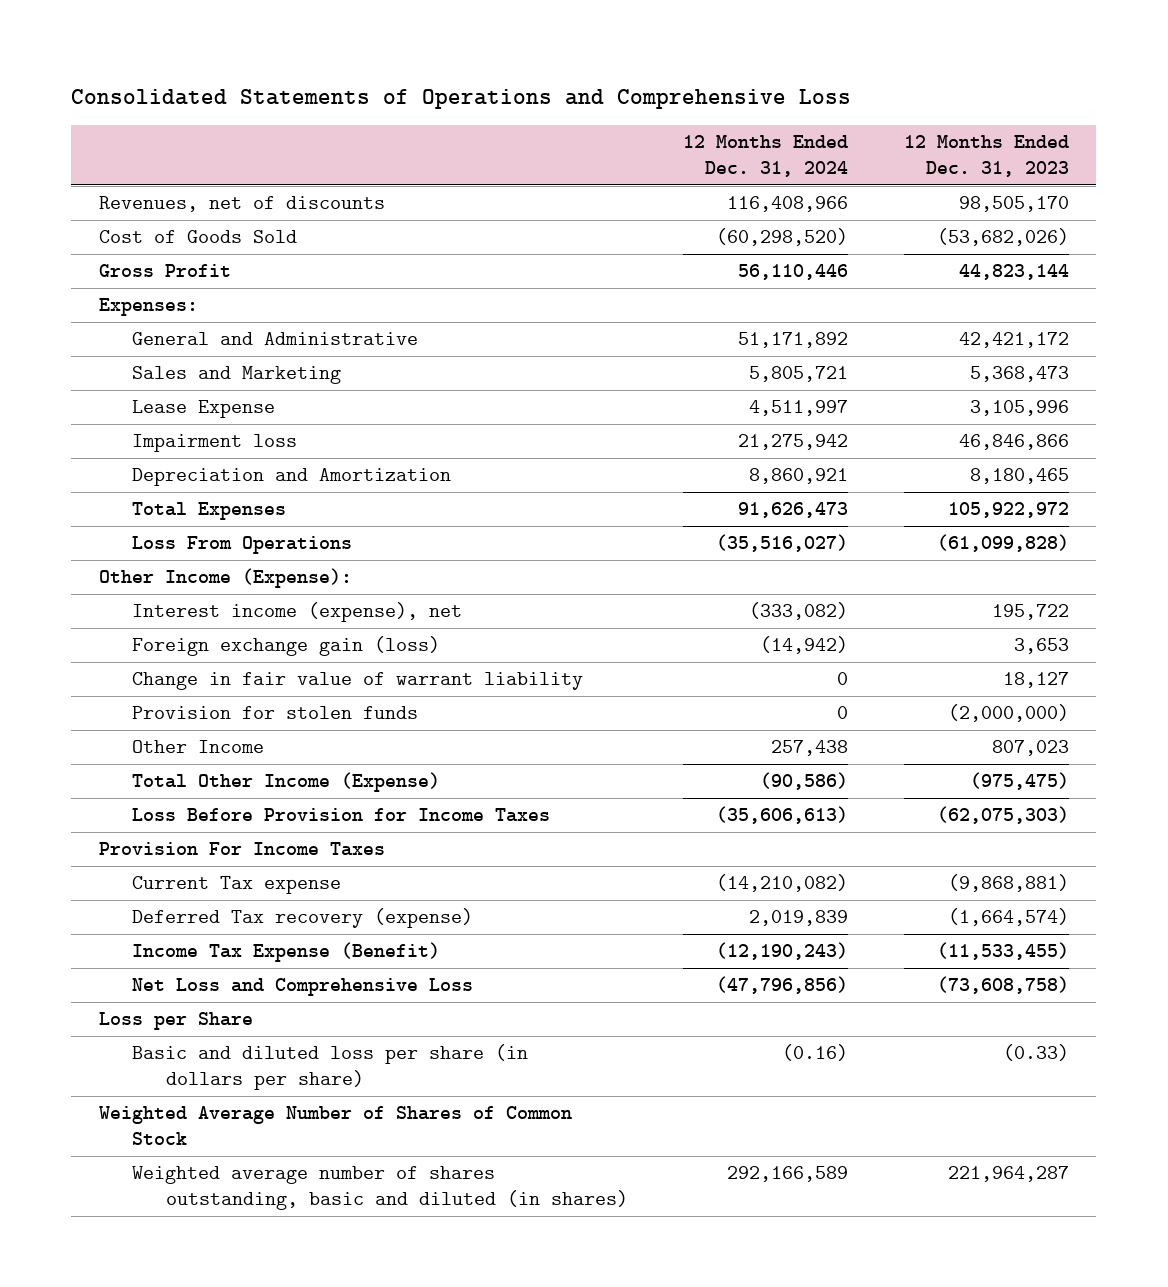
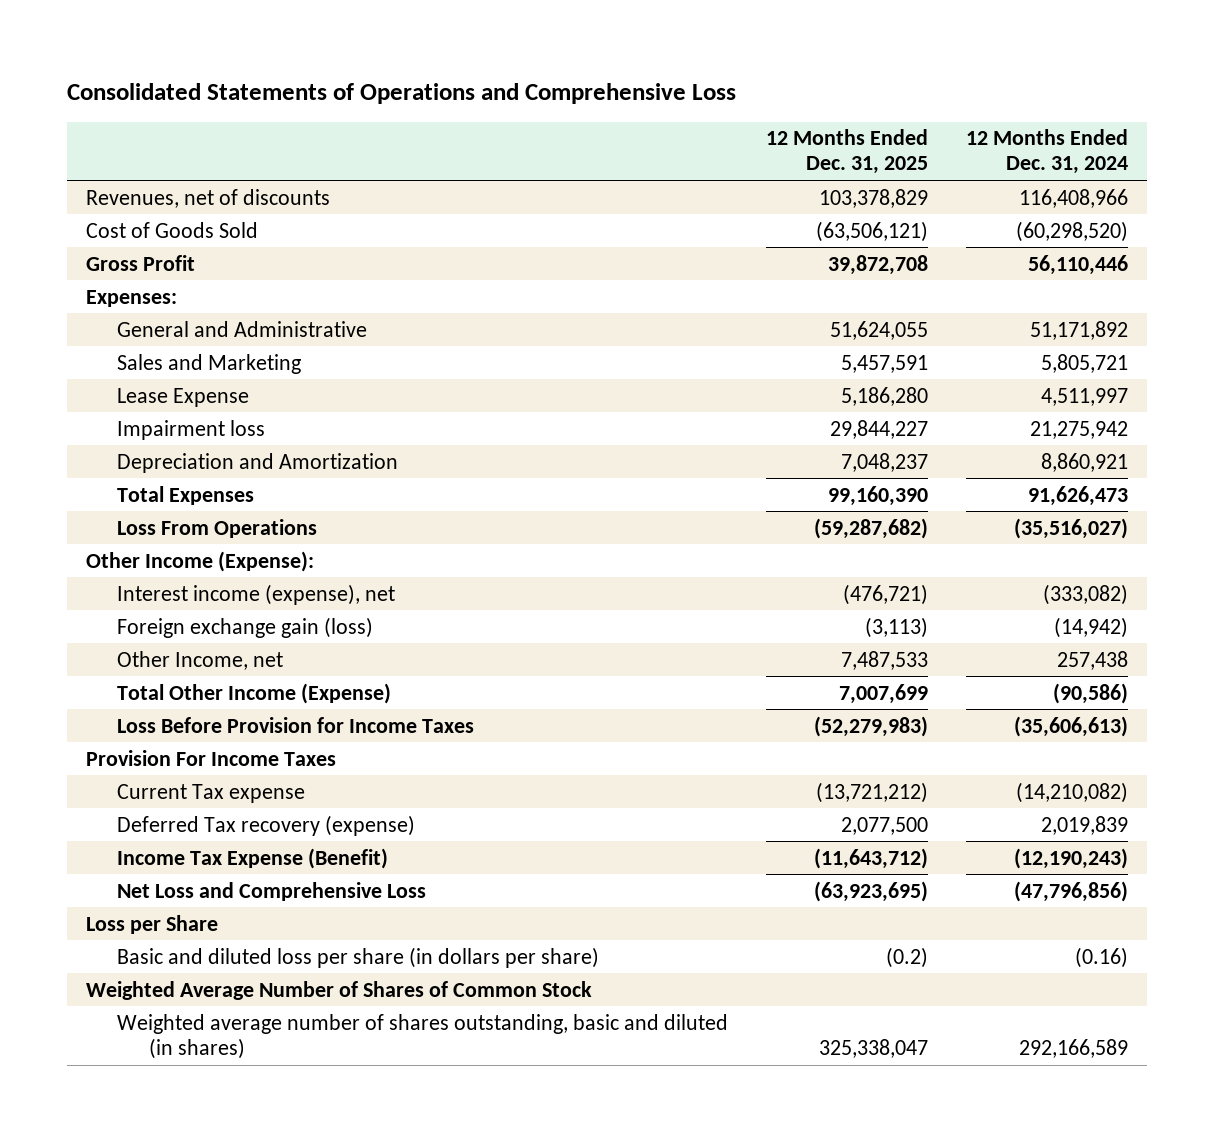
[903,135,1069,178] 12 Months Ended Dec. 31, 2023 -> none
none -> [766,129,929,175] 12 Months Ended Dec. 31, 2025
[132,672,584,691] Change in fair value of warrant liability -> none
[132,706,419,720] Provision for stolen funds -> none
[132,740,265,754] Other Income -> [117,650,284,670] Other Income, net

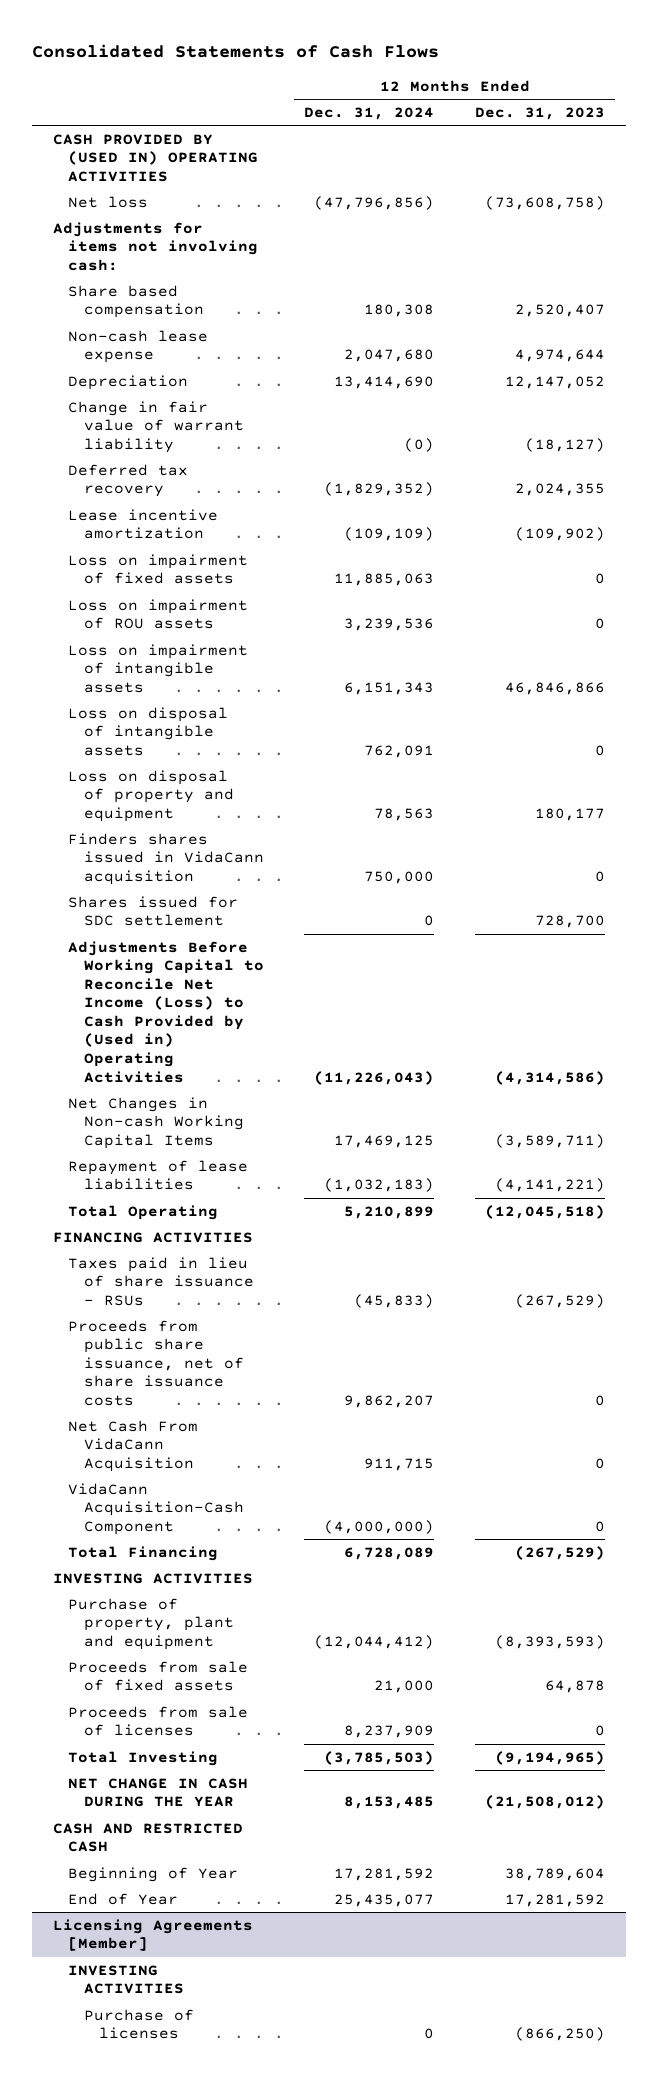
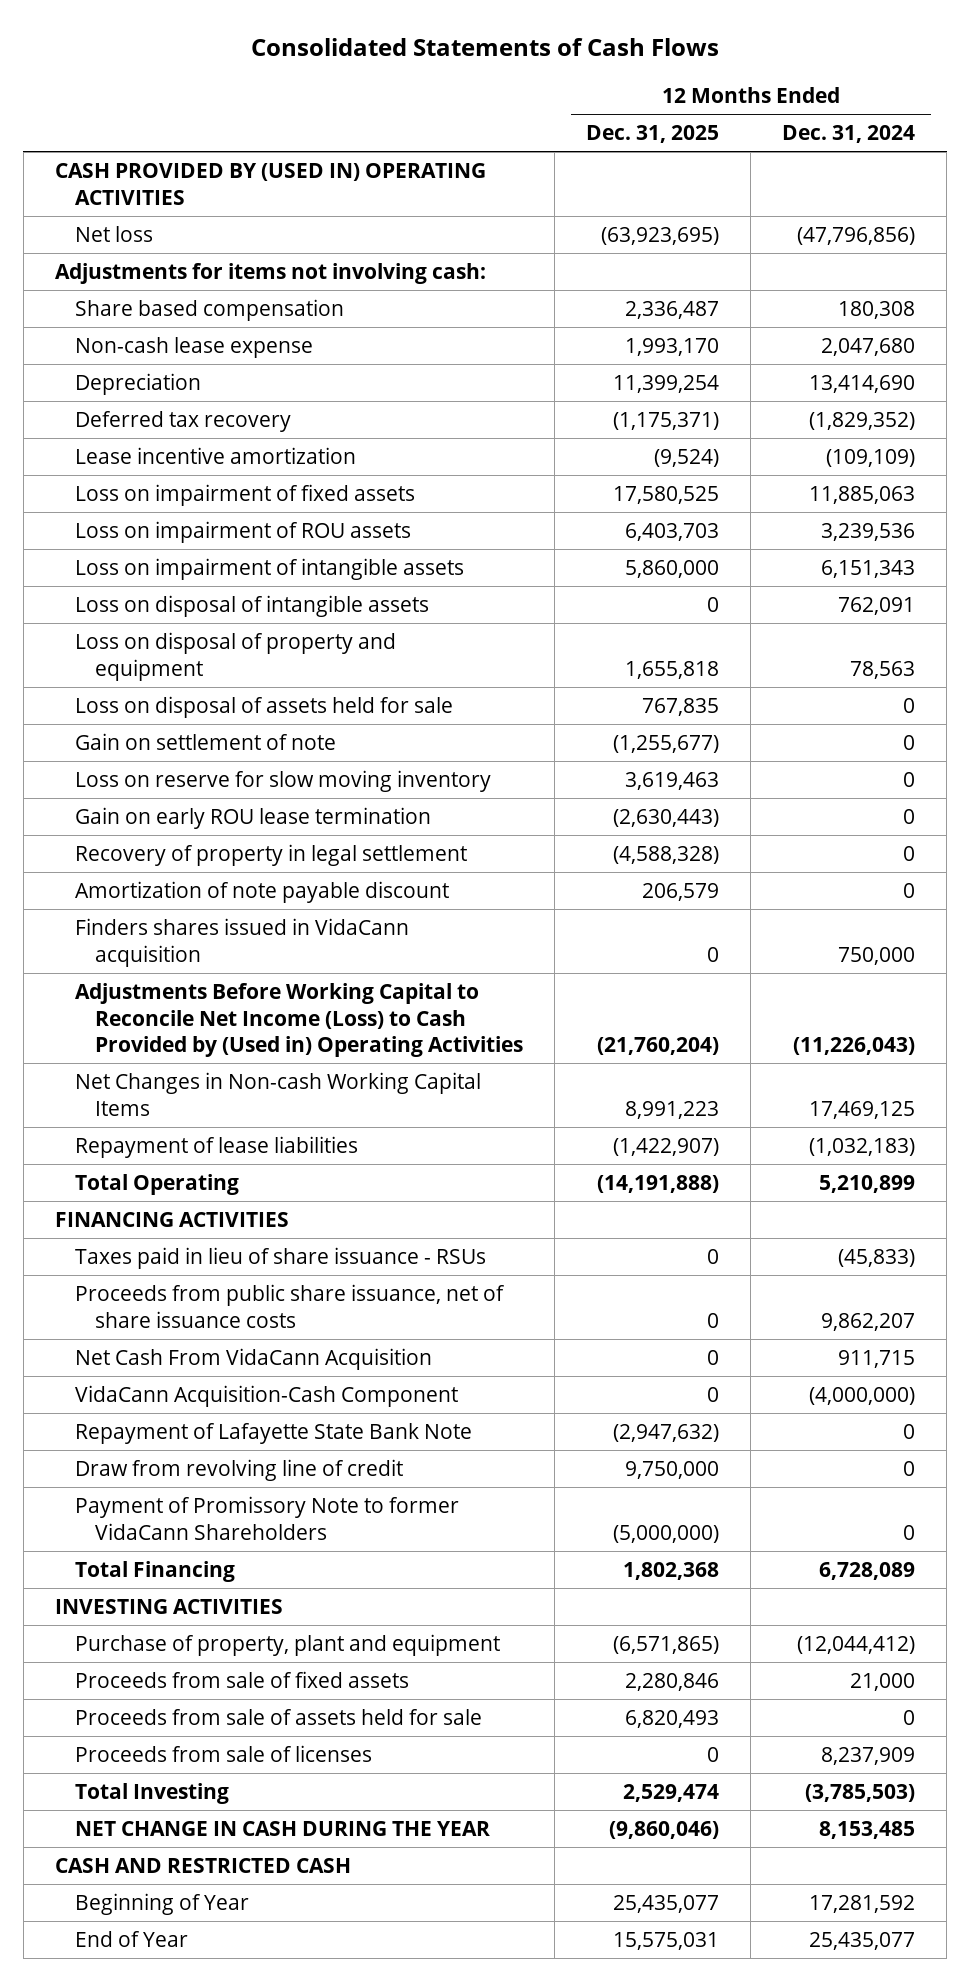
[475,107,606,121] Dec. 31, 2023 -> none
none -> [586,125,720,144] Dec. 31, 2025
[68,400,244,453] Change in fair value of warrant liability -> none
none -> [75,696,454,719] Loss on disposal of assets held for sale
none -> [75,733,337,751] Gain on settlement of note
none -> [75,770,492,793] Loss on reserve for slow moving inventory
none -> [75,807,432,830] Gain on early ROU lease termination
none -> [75,844,468,867] Recovery of property in legal settlement
none -> [75,881,450,904] Amortization of note payable discount
[68,895,239,927] Shares issued for SDC settlement -> none
none -> [75,1423,473,1445] Repayment of Lafayette State Bank Note
none -> [75,1459,404,1482] Draw from revolving line of credit
none -> [75,1496,460,1540] Payment of Promissory Note to former VidaCann Shareholders
none -> [75,1709,483,1726] Proceeds from sale of assets held for sale
[52,1918,253,1952] Licensing Agreements [Member] -> none
[68,1964,184,1995] INVESTING ACTIVITIES -> none
[83,2008,194,2040] Purchase of licenses -> none

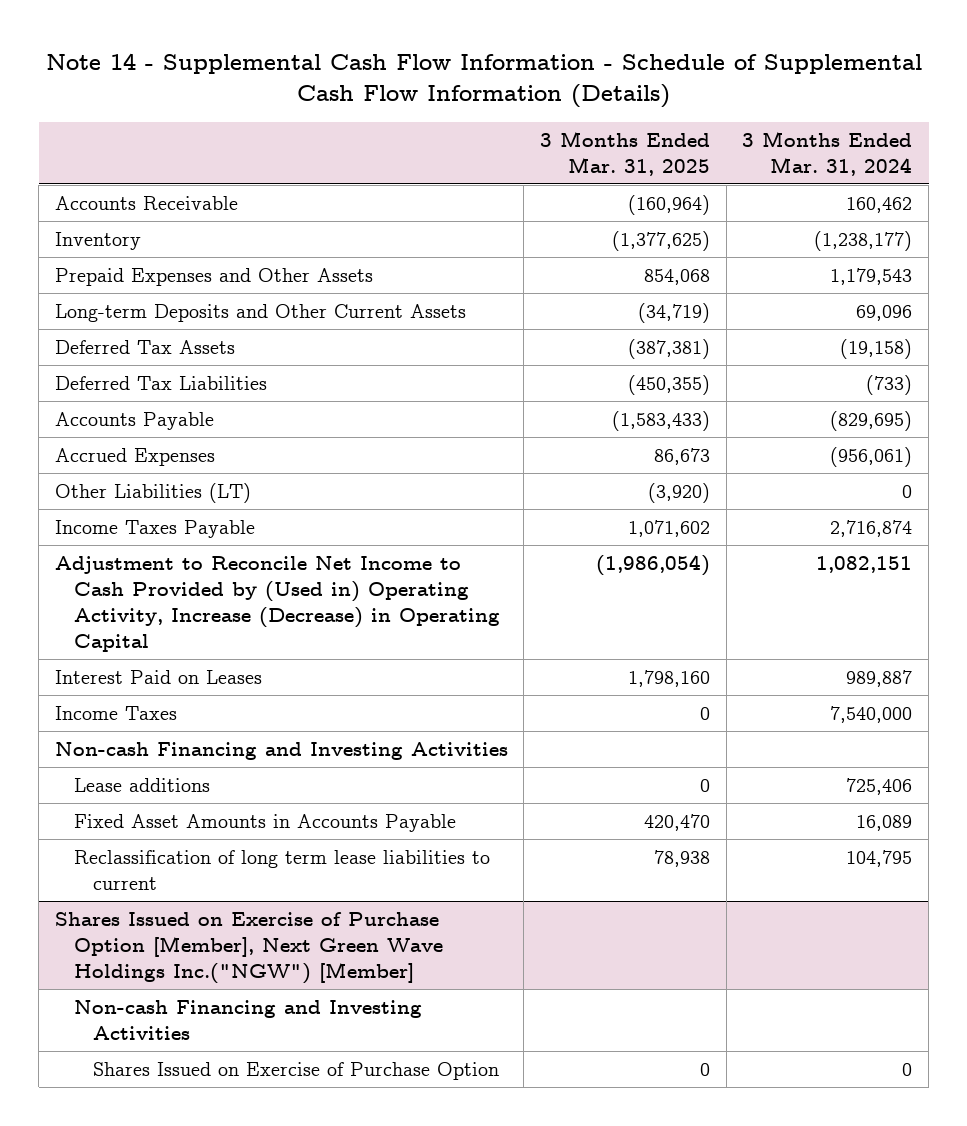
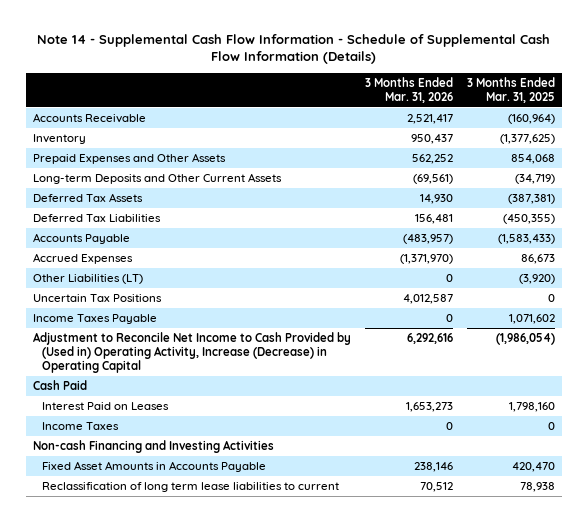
[742,130,913,176] 3 Months Ended Mar. 31, 2024 -> none
none -> [365,76,454,103] 3 Months Ended Mar. 31, 2026
none -> [32,294,162,303] Uncertain Tax Positions
none -> [32,380,87,391] Cash Paid
[74,778,211,793] Lease additions -> none
[54,912,444,985] Shares Issued on Exercise of Purchase Option [Member], Next Green Wave Holdings Inc.("NGW") [Member] -> none
[74,1000,423,1041] Non-cash Financing and Investing Activities -> none
[93,1062,500,1081] Shares Issued on Exercise of Purchase Option -> none

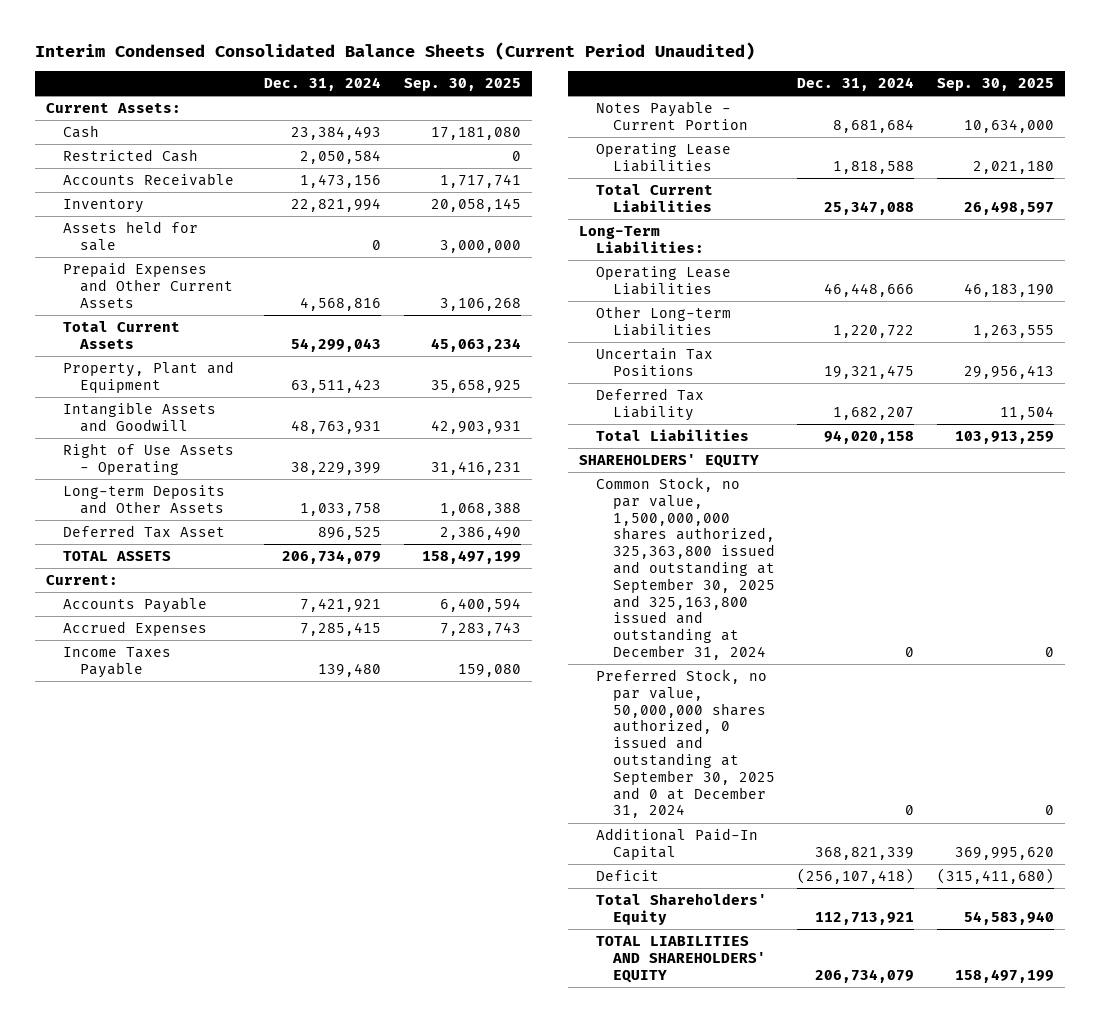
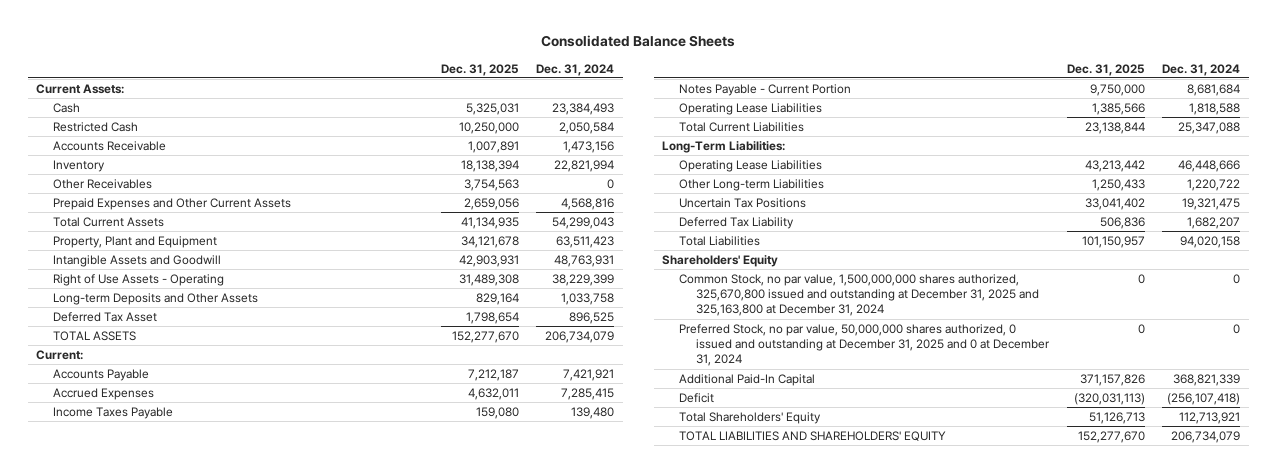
[34,41,755,60] Interim Condensed Consolidated Balance Sheets (Current Period Unaudited) -> [541,35,736,48] Consolidated Balance Sheets
[403,78,521,92] Sep. 30, 2025 -> none
none -> [440,63,519,76] Dec. 31, 2025
[62,221,198,251] Assets held for sale -> none
none -> [53,178,153,189] Other Receivables
[578,454,759,469] SHAREHOLDERS' EQUITY -> [662,254,779,267] Shareholders' Equity
[595,477,775,660] Common Stock, no par value, 1,500,000,000 shares authorized, 325,363,800 issued and outstanding at September 30, 2025 and 325,163,800 issued and outstanding at December 31, 2024 -> [679,273,1040,317] Common Stock, no par value, 1,500,000,000 shares authorized, 325,670,800 issued and outstanding at December 31, 2025 and 325,163,800 at December 31, 2024
[595,669,775,819] Preferred Stock, no par value, 50,000,000 shares authorized, 0 issued and outstanding at September 30, 2025 and 0 at December 31, 2024 -> [679,323,1051,367] Preferred Stock, no par value, 50,000,000 shares authorized, 0 issued and outstanding at December 31, 2025 and 0 at December 31, 2024

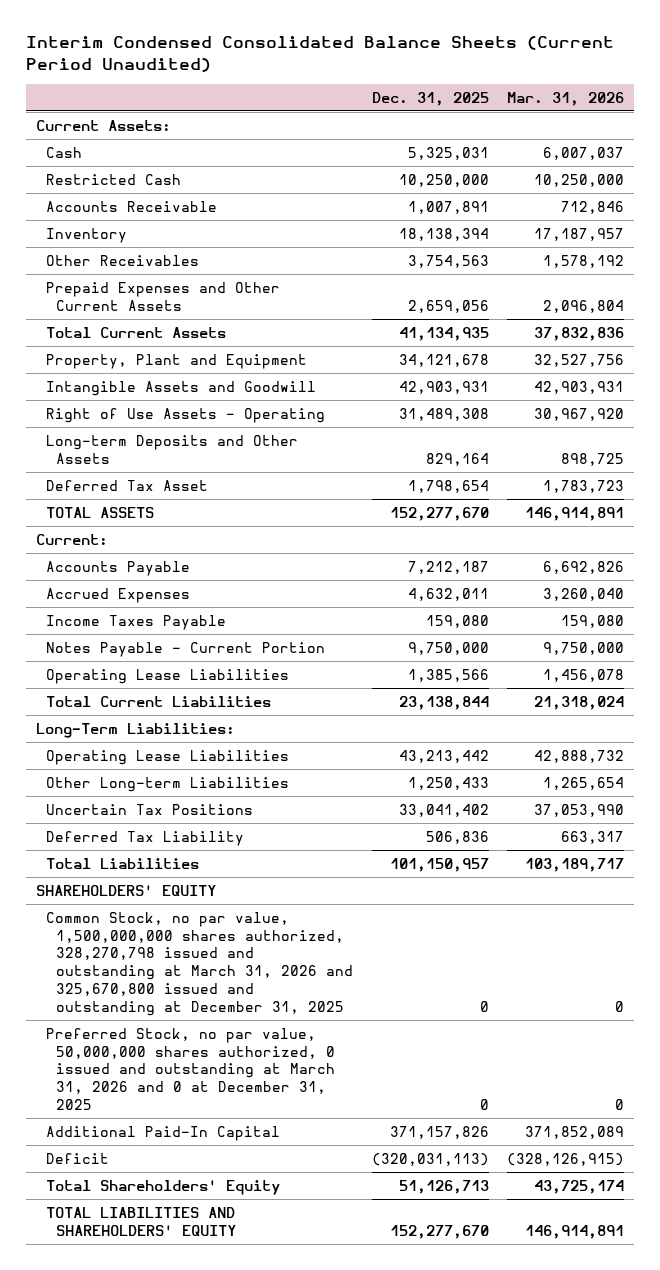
[541,35,736,48] Consolidated Balance Sheets -> [26,36,615,73] Interim Condensed Consolidated Balance Sheets (Current Period Unaudited)
[536,63,615,76] Dec. 31, 2024 -> none
none -> [507,91,625,106] Mar. 31, 2026
[662,254,779,267] Shareholders' Equity -> [35,884,216,896] SHAREHOLDERS' EQUITY
[679,273,1040,317] Common Stock, no par value, 1,500,000,000 shares authorized, 325,670,800 issued and outstanding at December 31, 2025 and 325,163,800 at December 31, 2024 -> [45,911,353,1017] Common Stock, no par value, 1,500,000,000 shares authorized, 328,270,798 issued and outstanding at March 31, 2026 and 325,670,800 issued and outstanding at December 31, 2025
[679,323,1051,367] Preferred Stock, no par value, 50,000,000 shares authorized, 0 issued and outstanding at December 31, 2025 and 0 at December 31, 2024 -> [45,1027,335,1111] Preferred Stock, no par value, 50,000,000 shares authorized, 0 issued and outstanding at March 31, 2026 and 0 at December 31, 2025

